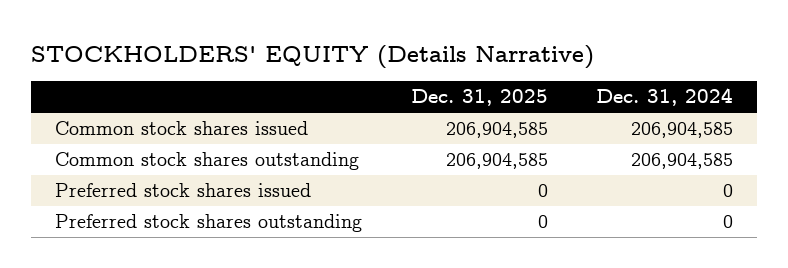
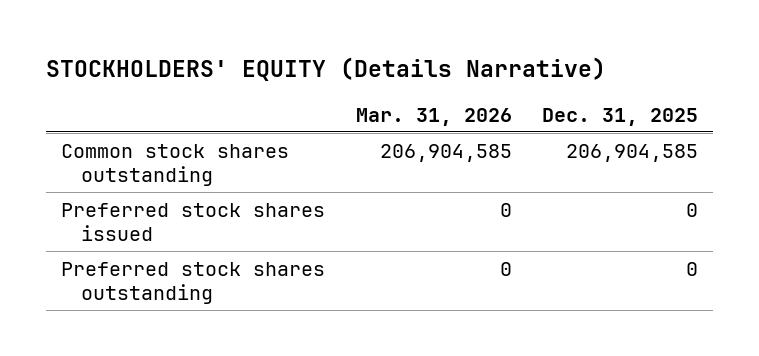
[595,88,733,107] Dec. 31, 2024 -> none
none -> [355,107,512,126] Mar. 31, 2026
[55,121,309,136] Common stock shares issued -> none

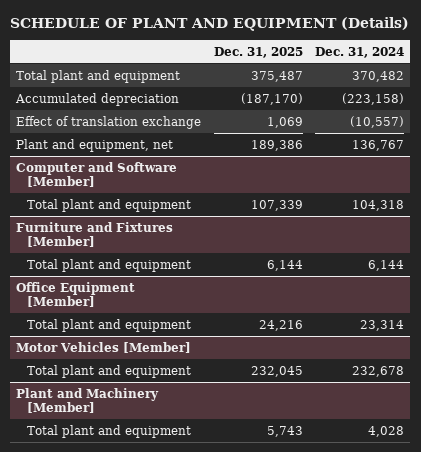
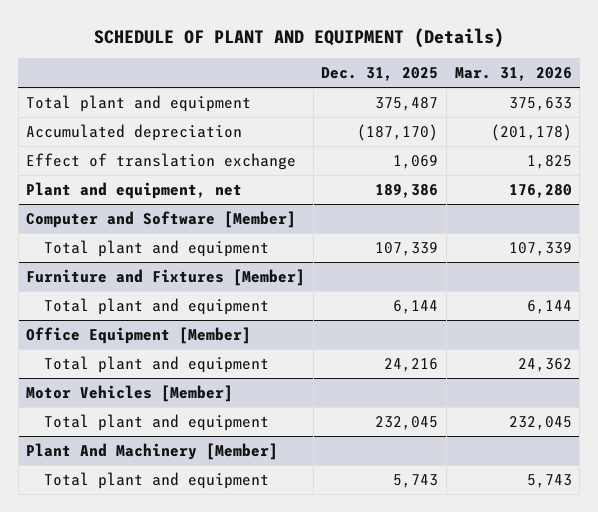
[315,46,405,58] Dec. 31, 2024 -> none
none -> [454,67,572,82] Mar. 31, 2026
[16,387,160,413] Plant and Machinery [Member] -> [26,442,279,460] Plant And Machinery [Member]

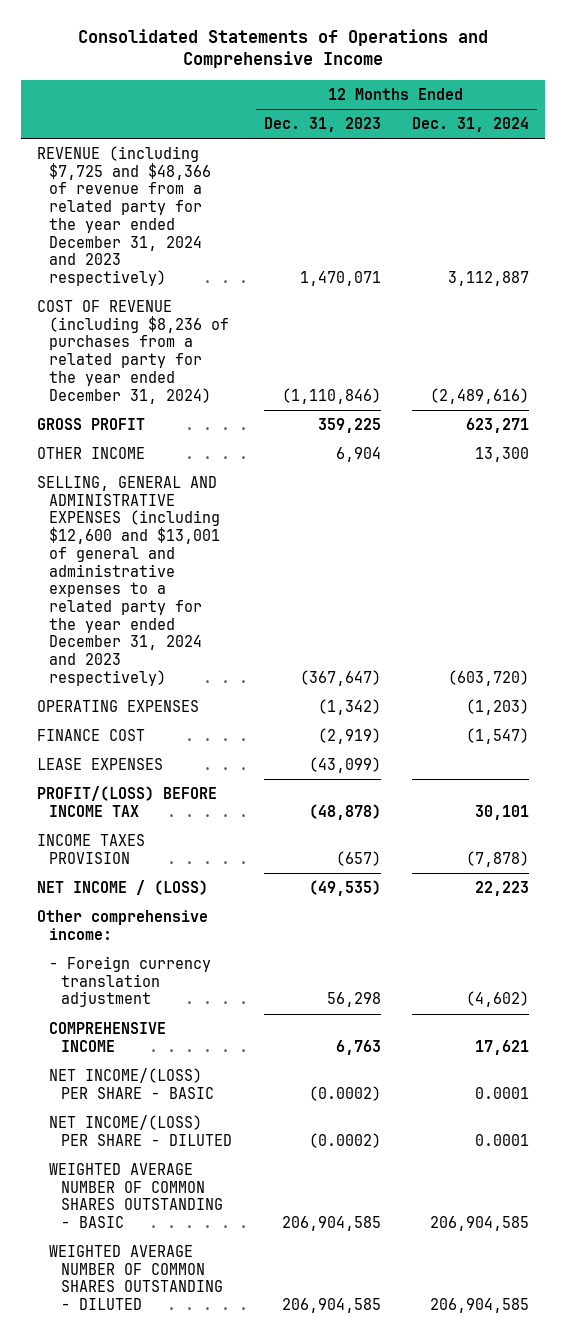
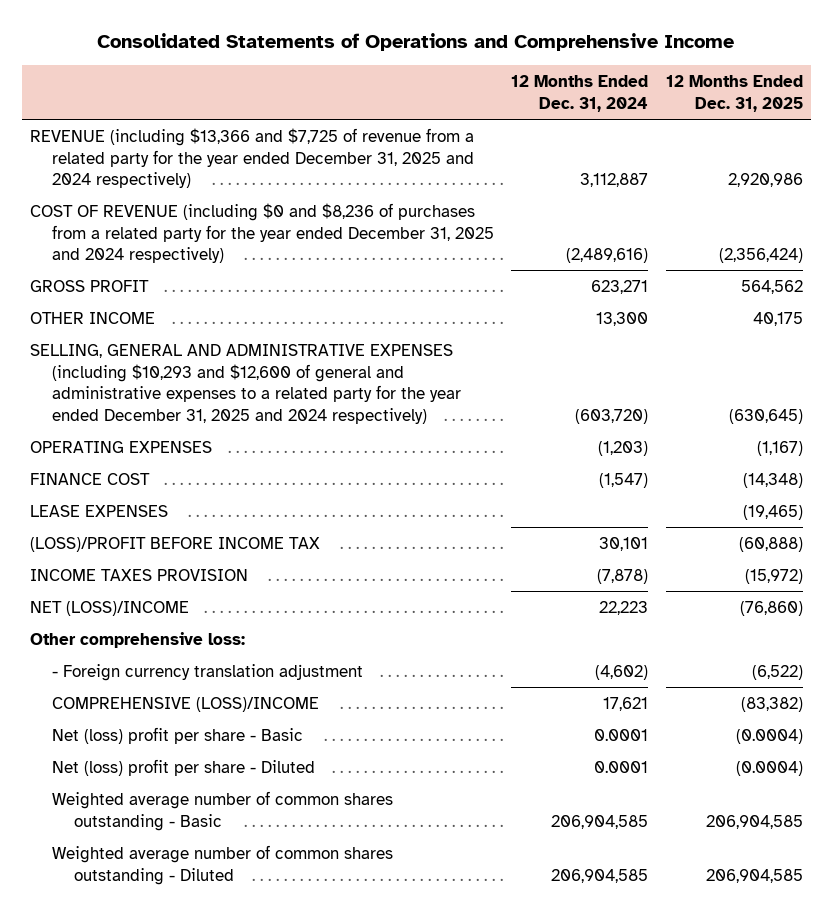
[263,116,381,132] Dec. 31, 2023 -> none
none -> [665,75,803,112] 12 Months Ended Dec. 31, 2025
[36,145,211,286] REVENUE (including $7,725 and $48,366 of revenue from a related party for the year ended December 31, 2024 and 2023 respectively) -> [30,127,475,189] REVENUE (including $13,366 and $7,725 of revenue from a related party for the year ended December 31, 2025 and 2024 respectively)
[36,299,229,404] COST OF REVENUE (including $8,236 of purchases from a related party for the year ended December 31, 2024) -> [30,202,495,264] COST OF REVENUE (including $0 and $8,236 of purchases from a related party for the year ended December 31, 2025 and 2024 respectively)
[36,475,220,686] SELLING, GENERAL AND ADMINISTRATIVE EXPENSES (including $12,600 and $13,001 of general and administrative expenses to a related party for the year ended December 31, 2024 and 2023 respectively) -> [30,343,462,424] SELLING, GENERAL AND ADMINISTRATIVE EXPENSES (including $10,293 and $12,600 of general and administrative expenses to a related party for the year ended December 31, 2025 and 2024 respectively)
[36,785,217,817] PROFIT/(LOSS) BEFORE INCOME TAX -> [30,536,321,552] (LOSS)/PROFIT BEFORE INCOME TAX
[36,879,208,895] NET INCOME / (LOSS) -> [30,600,190,616] NET (LOSS)/INCOME
[36,909,208,940] Other comprehensive income: -> [30,631,246,648] Other comprehensive loss:
[48,1021,166,1052] COMPREHENSIVE INCOME -> [52,696,320,712] COMPREHENSIVE (LOSS)/INCOME
[48,1067,214,1099] NET INCOME/(LOSS) PER SHARE - BASIC -> [52,726,304,744] Net (loss) profit per share - Basic
[48,1114,232,1146] NET INCOME/(LOSS) PER SHARE - DILUTED -> [52,758,316,776] Net (loss) profit per share - Diluted
[48,1162,223,1229] WEIGHTED AVERAGE NUMBER OF COMMON SHARES OUTSTANDING - BASIC -> [52,790,394,831] Weighted average number of common shares outstanding - Basic
[48,1244,223,1311] WEIGHTED AVERAGE NUMBER OF COMMON SHARES OUTSTANDING - DILUTED -> [52,844,394,885] Weighted average number of common shares outstanding - Diluted

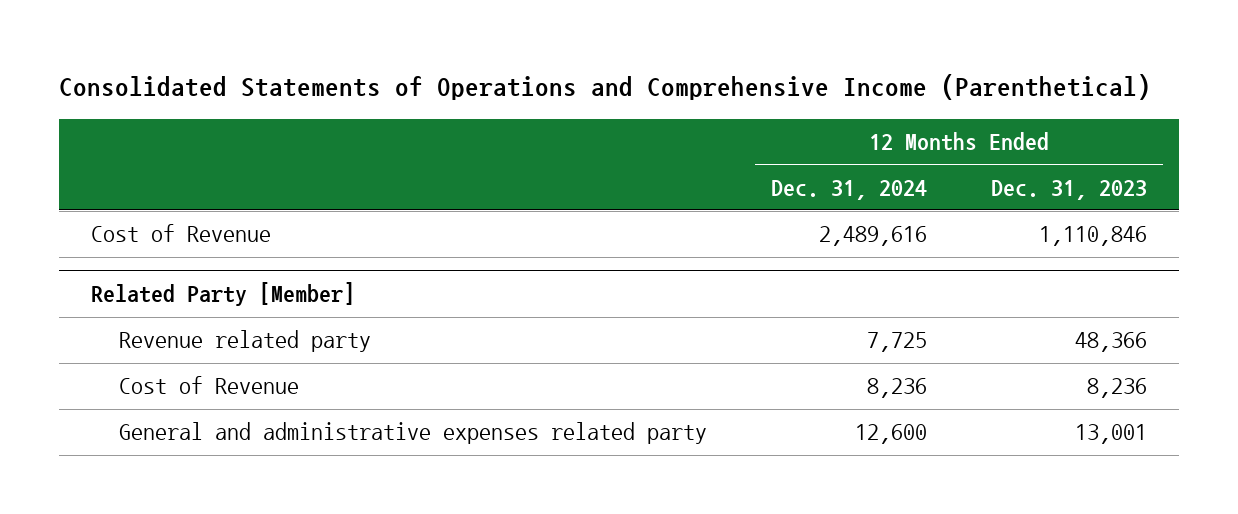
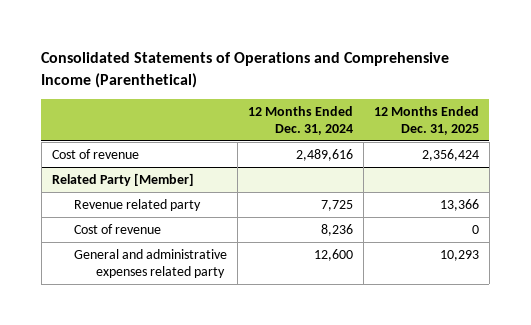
[990,179,1147,200] Dec. 31, 2023 -> none
none -> [373,105,479,135] 12 Months Ended Dec. 31, 2025
[91,224,272,243] Cost of Revenue -> [51,148,139,159] Cost of revenue
[118,376,299,395] Cost of Revenue -> [73,223,161,234] Cost of revenue

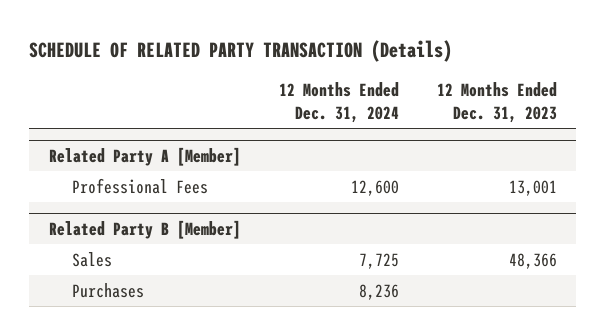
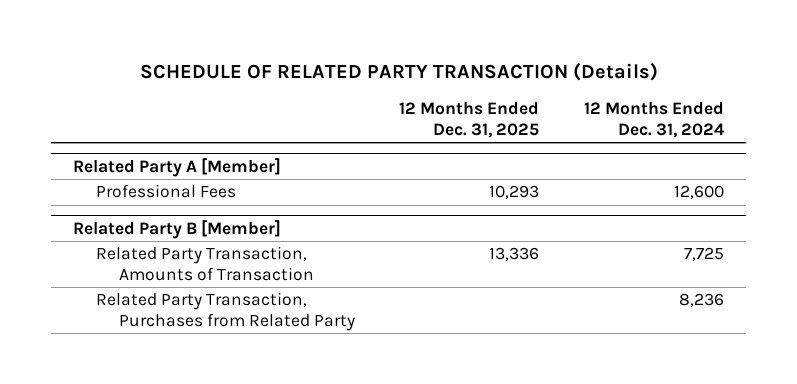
[437,82,558,123] 12 Months Ended Dec. 31, 2023 -> none
none -> [399,101,540,138] 12 Months Ended Dec. 31, 2025
[71,251,112,267] Sales -> [96,246,314,282] Related Party Transaction, Amounts of Transaction
[71,282,144,298] Purchases -> [96,292,355,332] Related Party Transaction, Purchases from Related Party

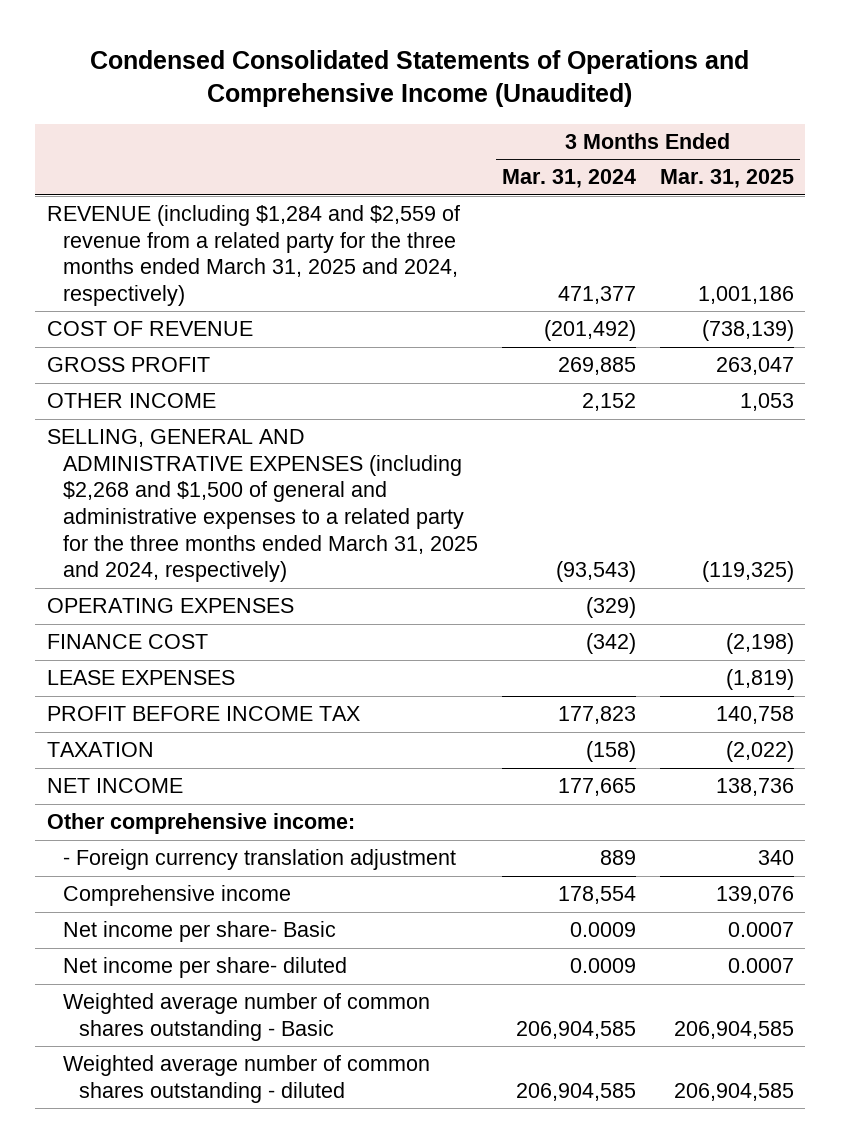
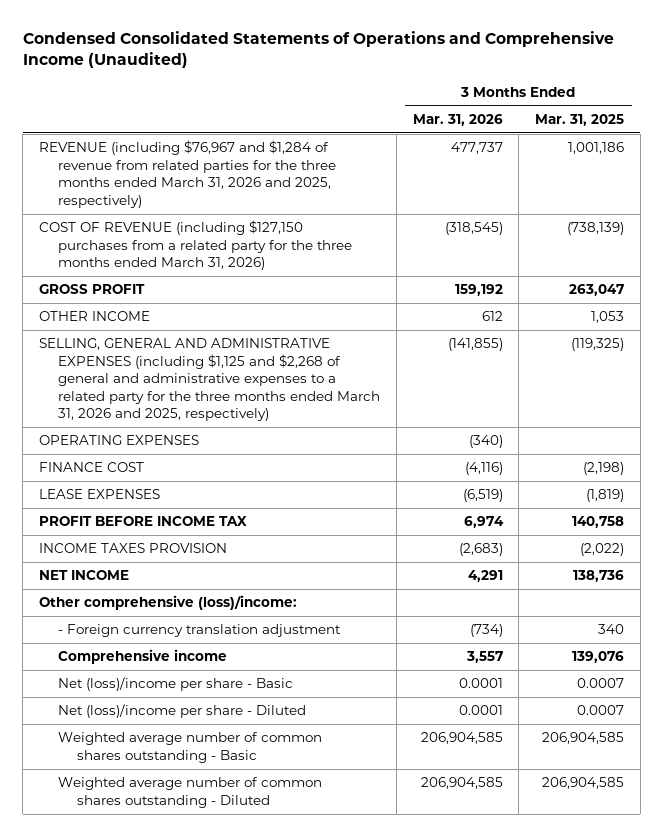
[501,169,636,189] Mar. 31, 2024 -> none
none -> [412,113,503,126] Mar. 31, 2026
[47,205,461,307] REVENUE (including $1,284 and $2,559 of revenue from a related party for the three months ended March 31, 2025 and 2024, respectively) -> [39,140,337,208] REVENUE (including $76,967 and $1,284 of revenue from related parties for the three months ended March 31, 2026 and 2025, respectively)
[47,321,254,337] COST OF REVENUE -> [39,220,353,271] COST OF REVENUE (including $127,150 purchases from a related party for the three months ended March 31, 2026)
[47,429,479,583] SELLING, GENERAL AND ADMINISTRATIVE EXPENSES (including $2,268 and $1,500 of general and administrative expenses to a related party for the three months ended March 31, 2025 and 2024, respectively) -> [39,338,381,422] SELLING, GENERAL AND ADMINISTRATIVE EXPENSES (including $1,125 and $2,268 of general and administrative expenses to a related party for the three months ended March 31, 2026 and 2025, respectively)
[47,742,155,758] TAXATION -> [39,543,228,554] INCOME TAXES PROVISION
[47,813,356,835] Other comprehensive income: -> [39,595,298,611] Other comprehensive (loss)/income:
[63,921,337,943] Net income per share- Basic -> [58,677,294,692] Net (loss)/income per share - Basic
[63,957,348,979] Net income per share- diluted -> [58,704,307,719] Net (loss)/income per share - Diluted
[63,1055,431,1103] Weighted average number of common shares outstanding - diluted -> [58,777,323,808] Weighted average number of common shares outstanding - Diluted

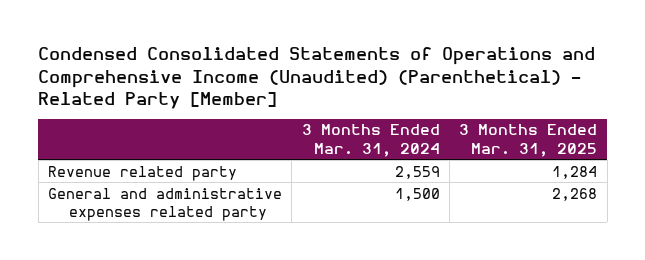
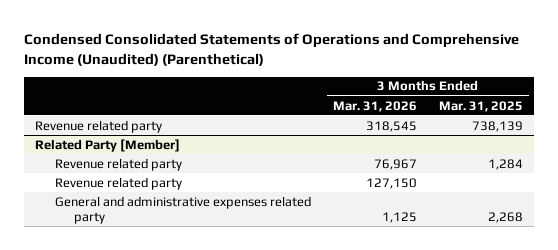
[38,47,596,109] Condensed Consolidated Statements of Operations and Comprehensive Income (Unaudited) (Parenthetical) - Related Party [Member] -> [24,33,520,66] Condensed Consolidated Statements of Operations and Comprehensive Income (Unaudited) (Parenthetical)
[301,124,440,157] 3 Months Ended Mar. 31, 2024 -> none
none -> [332,100,417,112] Mar. 31, 2026
none -> [35,119,163,133] Revenue related party
none -> [35,138,181,152] Related Party [Member]
none -> [54,176,182,190] Revenue related party

